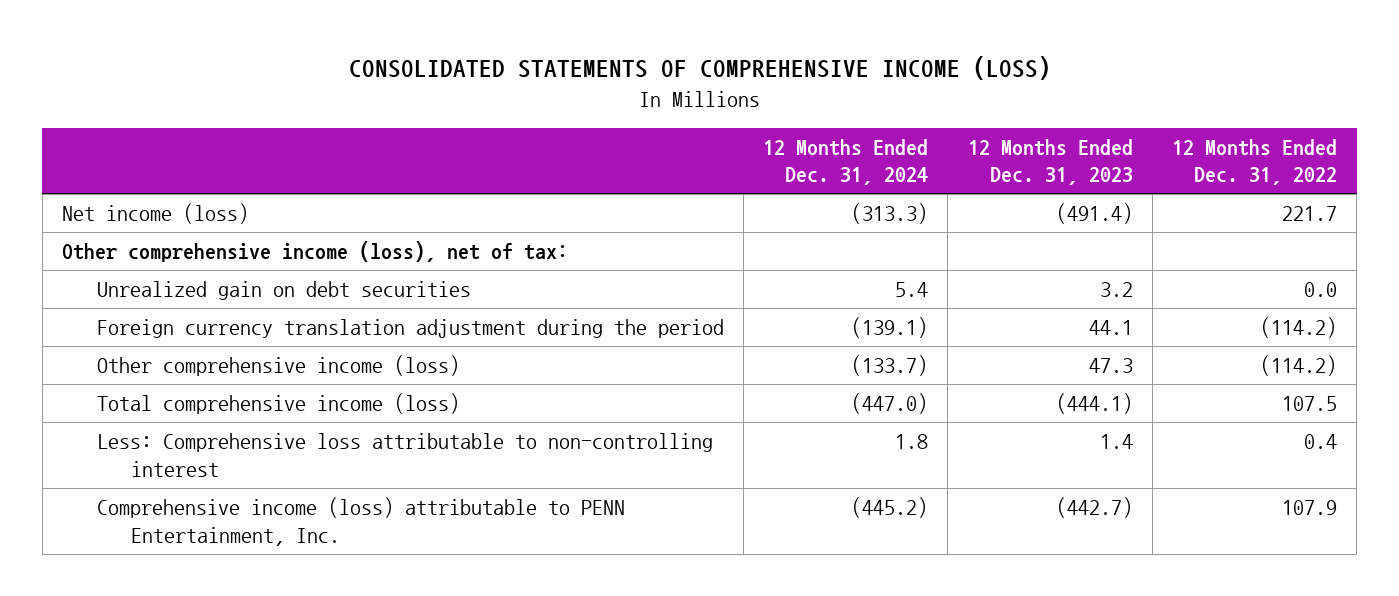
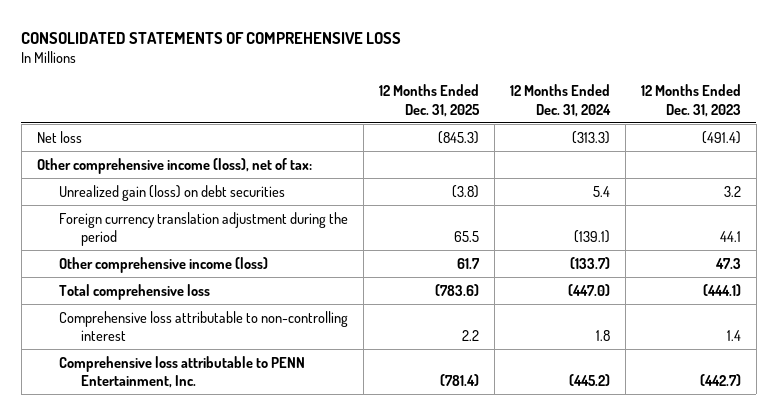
[348,56,1051,81] CONSOLIDATED STATEMENTS OF COMPREHENSIVE INCOME (LOSS) -> [21,31,402,44] CONSOLIDATED STATEMENTS OF COMPREHENSIVE LOSS
[1172,138,1338,186] 12 Months Ended Dec. 31, 2022 -> none
none -> [378,84,480,117] 12 Months Ended Dec. 31, 2025
[62,203,250,225] Net income (loss) -> [36,130,82,143] Net loss
[96,281,471,301] Unrealized gain on debt securities -> [58,184,285,201] Unrealized gain (loss) on debt securities
[96,393,460,415] Total comprehensive income (loss) -> [58,283,210,300] Total comprehensive loss
[96,433,713,477] Less: Comprehensive loss attributable to non-controlling interest -> [58,310,348,342] Comprehensive loss attributable to non-controlling interest
[96,497,625,546] Comprehensive income (loss) attributable to PENN Entertainment, Inc. -> [58,355,305,389] Comprehensive loss attributable to PENN Entertainment, Inc.

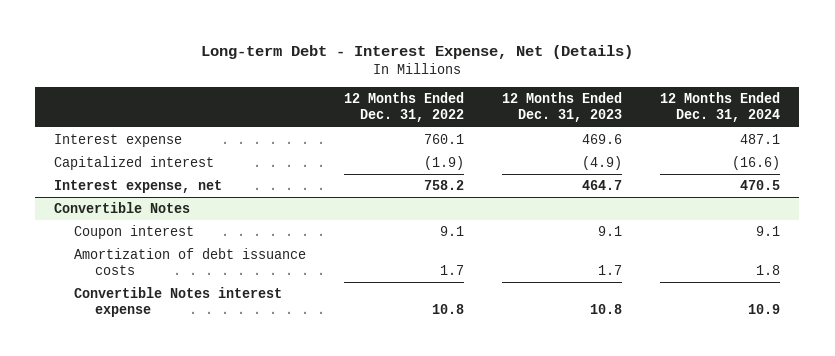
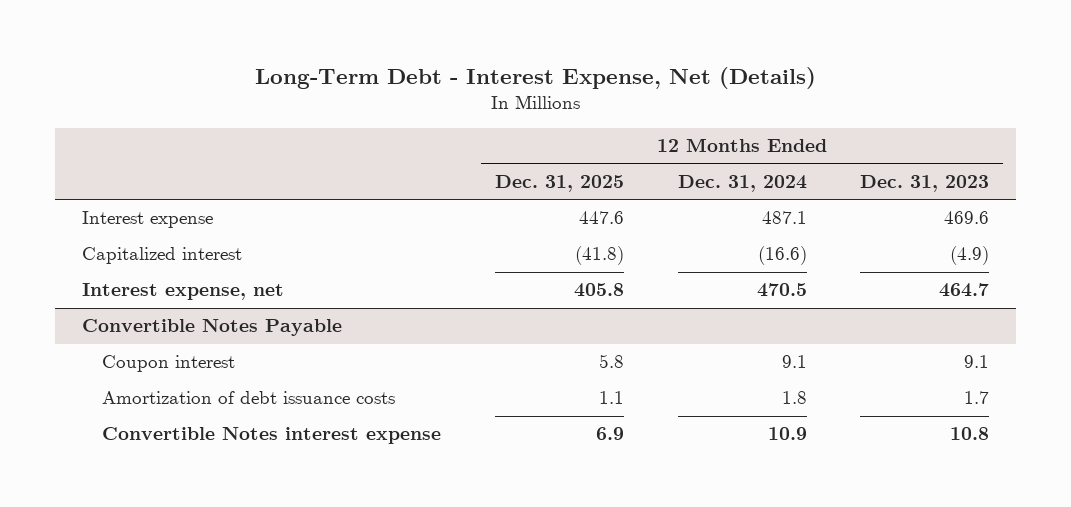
[201,44,634,59] Long-term Debt - Interest Expense, Net (Details) -> [254,67,816,90] Long-Term Debt - Interest Expense, Net (Details)
[344,92,465,123] 12 Months Ended Dec. 31, 2022 -> none
none -> [494,175,624,193] Dec. 31, 2025
[54,202,191,214] Convertible Notes -> [81,319,342,337] Convertible Notes Payable

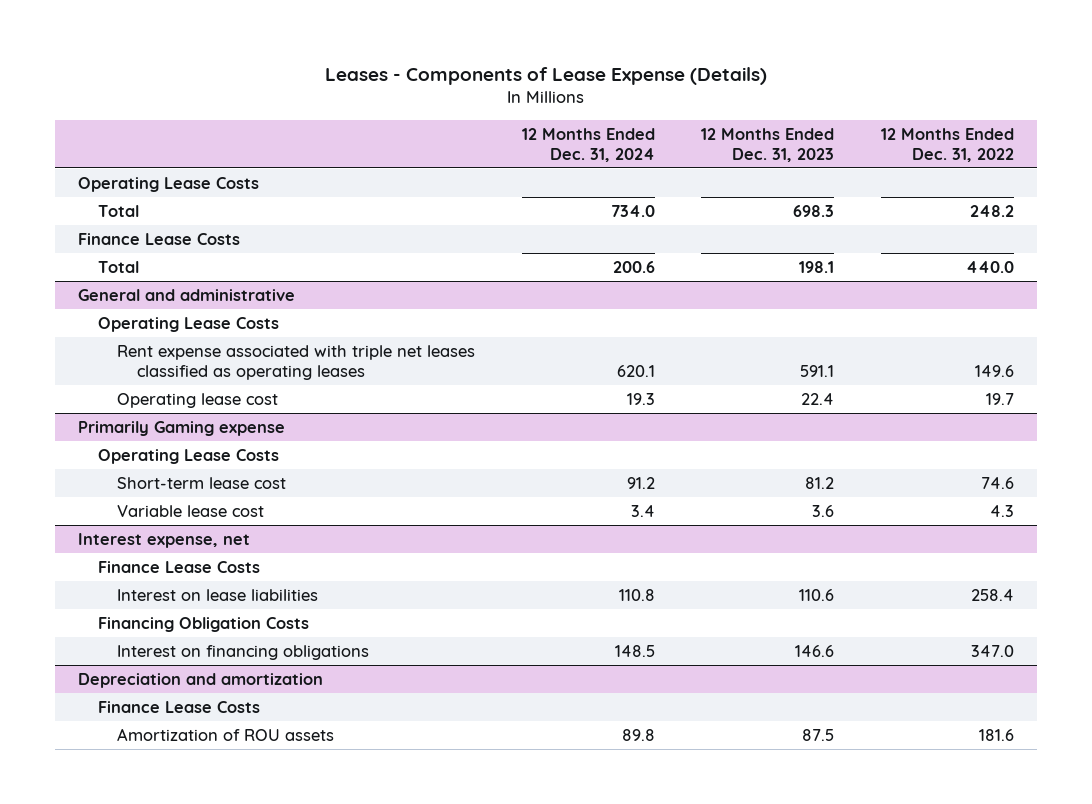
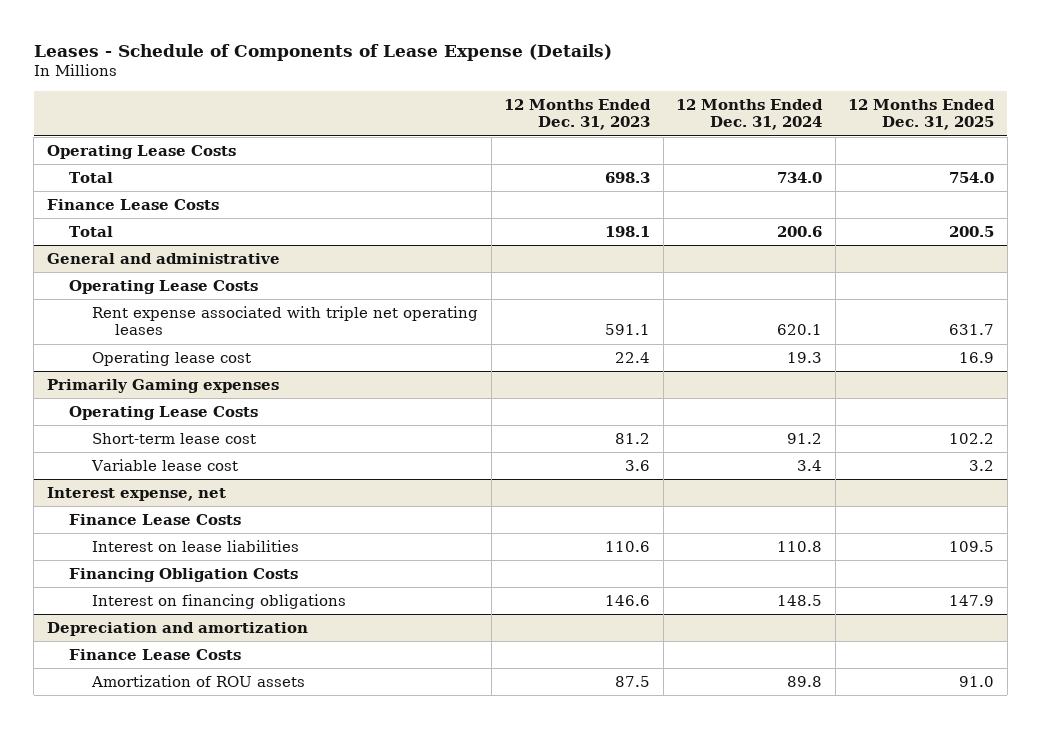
[325,66,768,85] Leases - Components of Lease Expense (Details) -> [33,43,612,61] Leases - Schedule of Components of Lease Expense (Details)
[880,127,1014,162] 12 Months Ended Dec. 31, 2022 -> none
none -> [848,99,996,131] 12 Months Ended Dec. 31, 2025
[117,345,476,381] Rent expense associated with triple net leases classified as operating leases -> [91,306,478,336] Rent expense associated with triple net operating leases
[78,421,286,437] Primarily Gaming expense -> [46,379,279,394] Primarily Gaming expenses

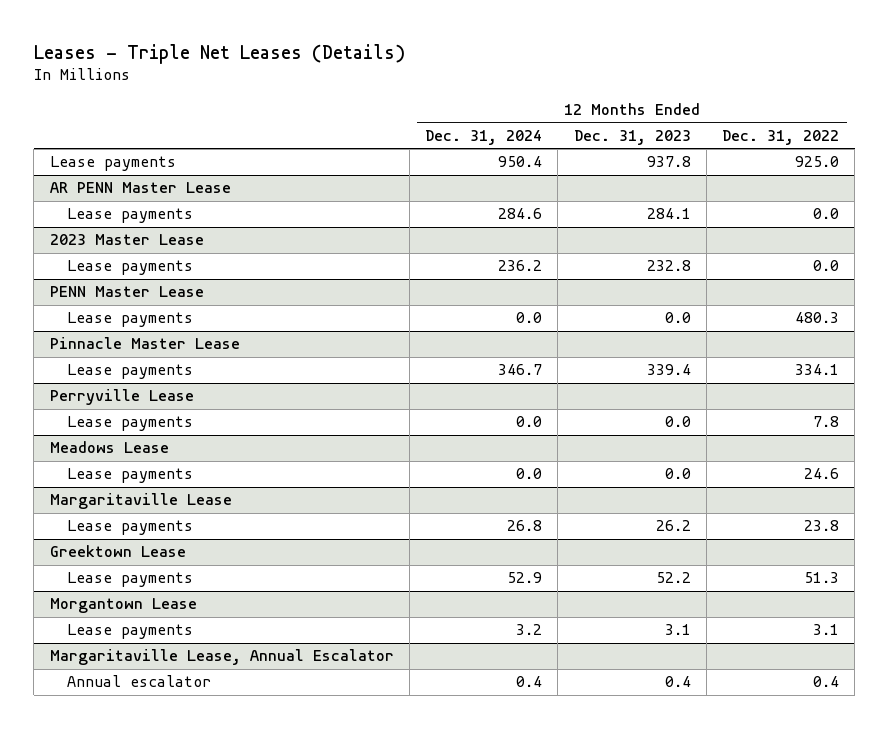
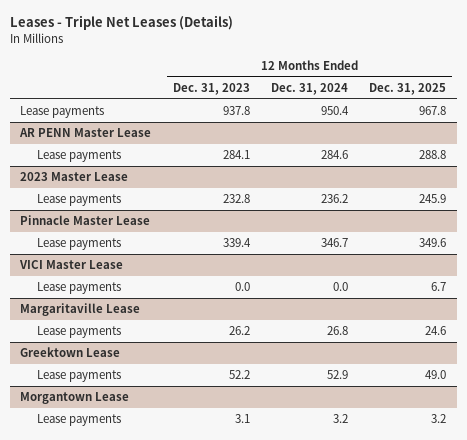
[722,129,840,145] Dec. 31, 2022 -> none
none -> [369,83,447,96] Dec. 31, 2025
[49,286,204,298] PENN Master Lease -> none
[67,312,194,328] Lease payments -> none
[49,389,194,406] Perryville Lease -> none
[67,416,194,432] Lease payments -> none
[49,441,169,454] Meadows Lease -> none
none -> [19,260,124,270] VICI Master Lease
[49,649,394,666] Margaritaville Lease, Annual Escalator -> none
[67,675,212,688] Annual escalator -> none

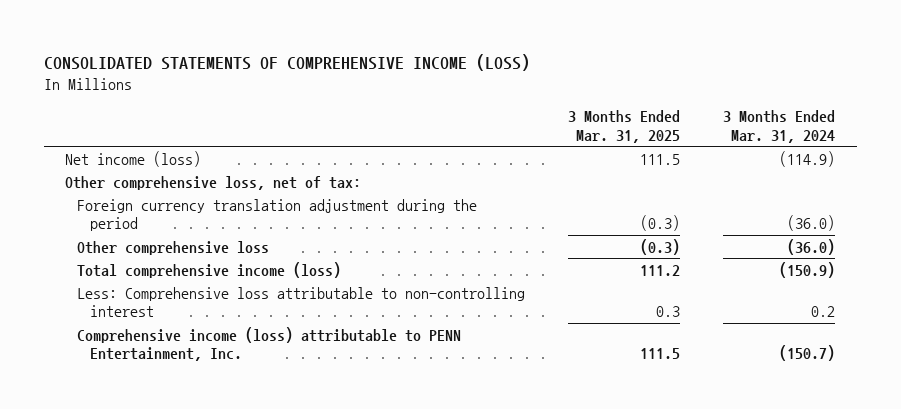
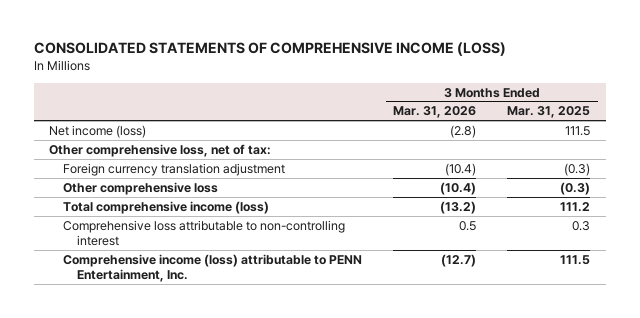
[723,110,836,143] 3 Months Ended Mar. 31, 2024 -> none
none -> [393,106,477,119] Mar. 31, 2026
[77,198,478,232] Foreign currency translation adjustment during the period -> [63,162,286,176] Foreign currency translation adjustment
[77,286,526,318] Less: Comprehensive loss attributable to non-controlling interest -> [63,219,346,246] Comprehensive loss attributable to non-controlling interest

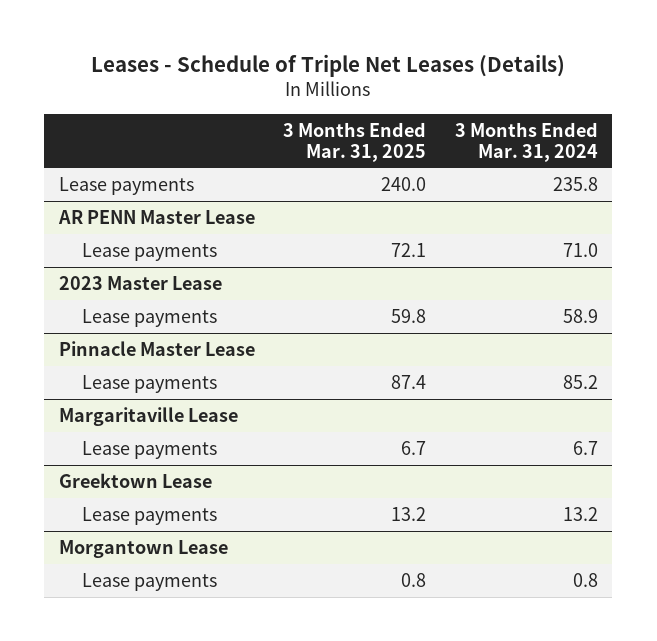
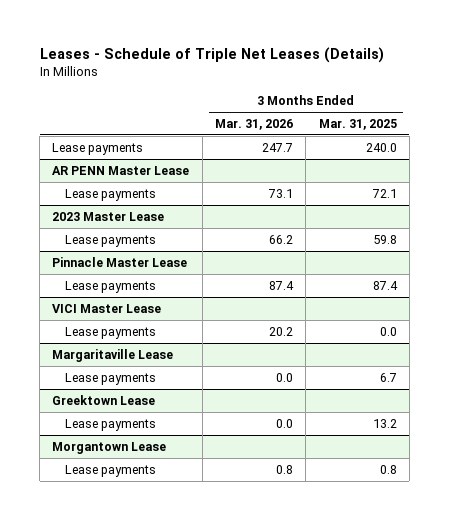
[454,121,598,162] 3 Months Ended Mar. 31, 2024 -> none
none -> [214,119,293,131] Mar. 31, 2026
none -> [52,303,162,313] VICI Master Lease
none -> [64,326,156,339] Lease payments

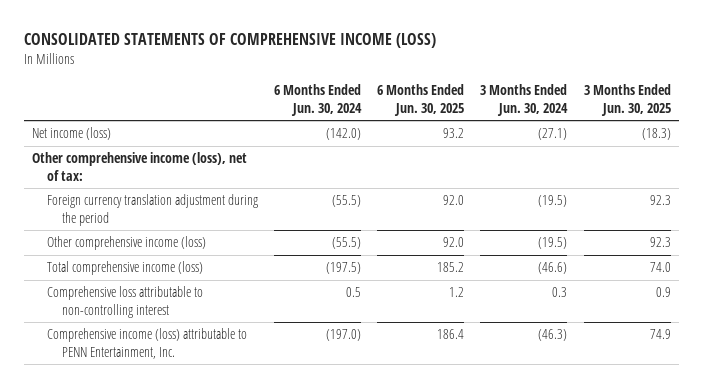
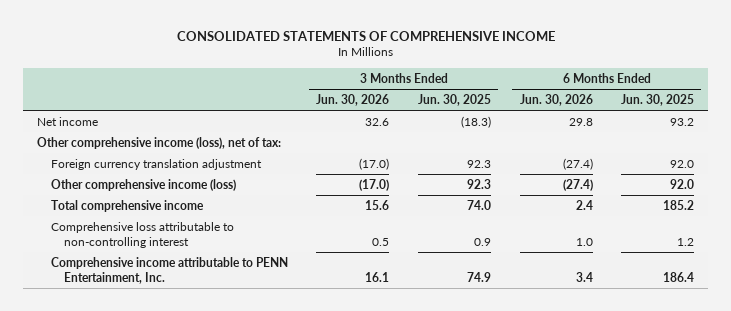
[23,33,436,49] CONSOLIDATED STATEMENTS OF COMPREHENSIVE INCOME (LOSS) -> [176,30,555,41] CONSOLIDATED STATEMENTS OF COMPREHENSIVE INCOME
[274,84,363,116] 6 Months Ended Jun. 30, 2024 -> none
[480,84,569,116] 3 Months Ended Jun. 30, 2024 -> none
none -> [316,93,390,106] Jun. 30, 2026
none -> [519,93,593,106] Jun. 30, 2026
[31,127,111,141] Net income (loss) -> [37,116,99,126] Net income
[46,194,258,226] Foreign currency translation adjustment during the period -> [50,158,262,170] Foreign currency translation adjustment
[46,261,203,276] Total comprehensive income (loss) -> [50,199,204,212] Total comprehensive income
[46,328,247,359] Comprehensive income (loss) attributable to PENN Entertainment, Inc. -> [50,256,288,284] Comprehensive income attributable to PENN Entertainment, Inc.

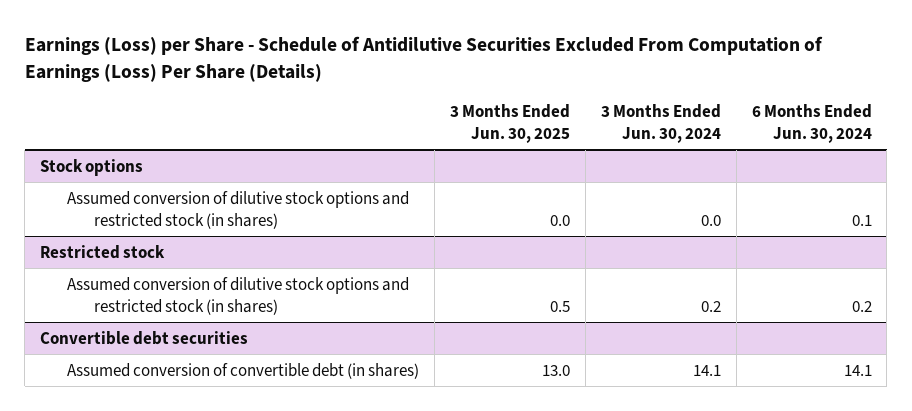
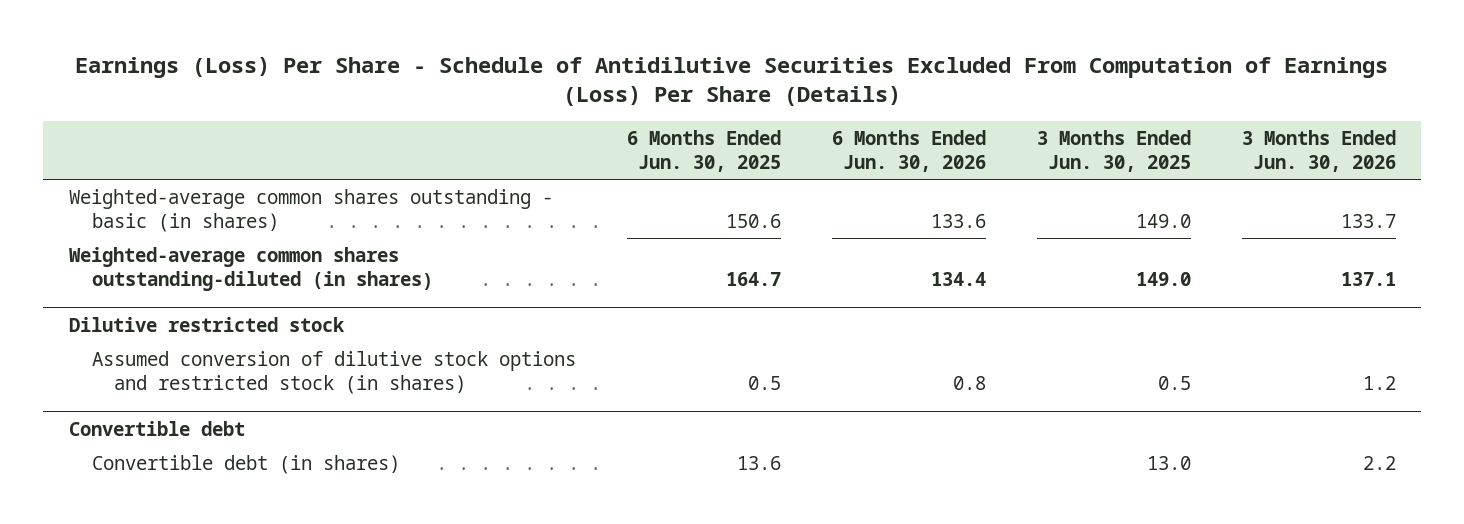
[24,36,823,82] Earnings (Loss) per Share - Schedule of Antidilutive Securities Excluded From Computation of Earnings (Loss) Per Share (Details) -> [75,56,1389,107] Earnings (Loss) Per Share - Schedule of Antidilutive Securities Excluded From Computation of Earnings (Loss) Per Share (Details)
[600,103,721,143] 3 Months Ended Jun. 30, 2024 -> none
[751,103,872,143] 6 Months Ended Jun. 30, 2024 -> none
none -> [626,130,781,172] 6 Months Ended Jun. 30, 2025
none -> [831,130,986,172] 6 Months Ended Jun. 30, 2026
none -> [1241,130,1396,172] 3 Months Ended Jun. 30, 2026
[40,158,144,176] Stock options -> none
[67,190,410,229] Assumed conversion of dilutive stock options and restricted stock (in shares) -> none
none -> [68,189,553,232] Weighted-average common shares outstanding - basic (in shares)
none -> [68,247,433,291] Weighted-average common shares outstanding-diluted (in shares)
[40,244,166,259] Restricted stock -> [68,316,345,332] Dilutive restricted stock
[40,330,249,345] Convertible debt securities -> [68,420,245,436] Convertible debt
[67,362,420,379] Assumed conversion of convertible debt (in shares) -> [91,455,400,475] Convertible debt (in shares)

